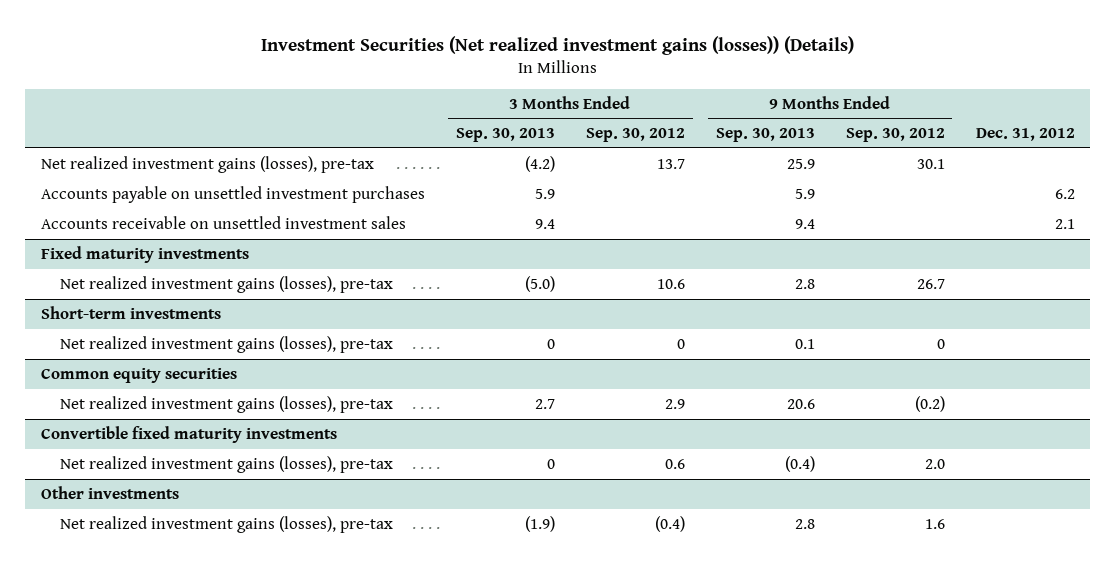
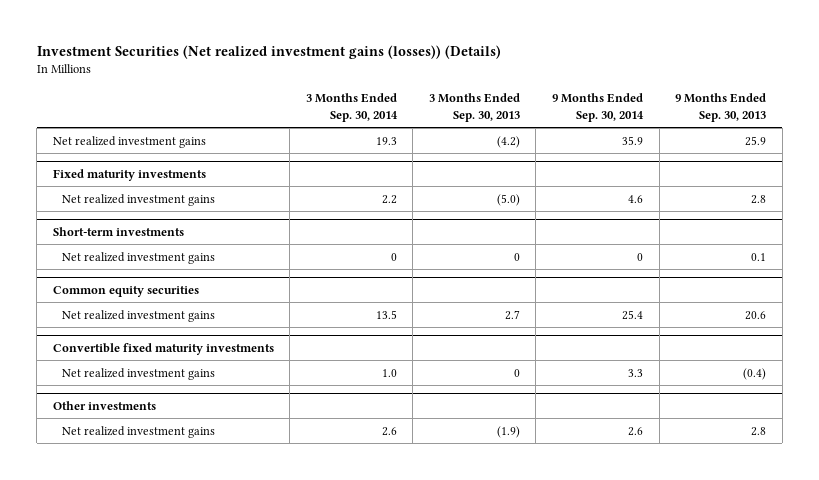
[585,128,685,143] Sep. 30, 2012 -> none
[845,128,945,143] Sep. 30, 2012 -> none
[975,128,1075,142] Dec. 31, 2012 -> none
none -> [305,93,398,122] 3 Months Ended Sep. 30, 2014
none -> [552,93,645,122] 9 Months Ended Sep. 30, 2014
[40,185,425,203] Accounts payable on unsettled investment purchases -> none
[40,215,406,229] Accounts receivable on unsettled investment sales -> none
[40,155,374,173] Net realized investment gains (losses), pre-tax -> [52,135,206,148] Net realized investment gains
[59,275,393,293] Net realized investment gains (losses), pre-tax -> [62,193,216,206] Net realized investment gains
[59,335,393,353] Net realized investment gains (losses), pre-tax -> [62,251,216,264] Net realized investment gains
[59,395,393,413] Net realized investment gains (losses), pre-tax -> [62,309,216,322] Net realized investment gains
[59,455,393,473] Net realized investment gains (losses), pre-tax -> [62,367,216,380] Net realized investment gains
[59,515,393,533] Net realized investment gains (losses), pre-tax -> [62,425,216,438] Net realized investment gains

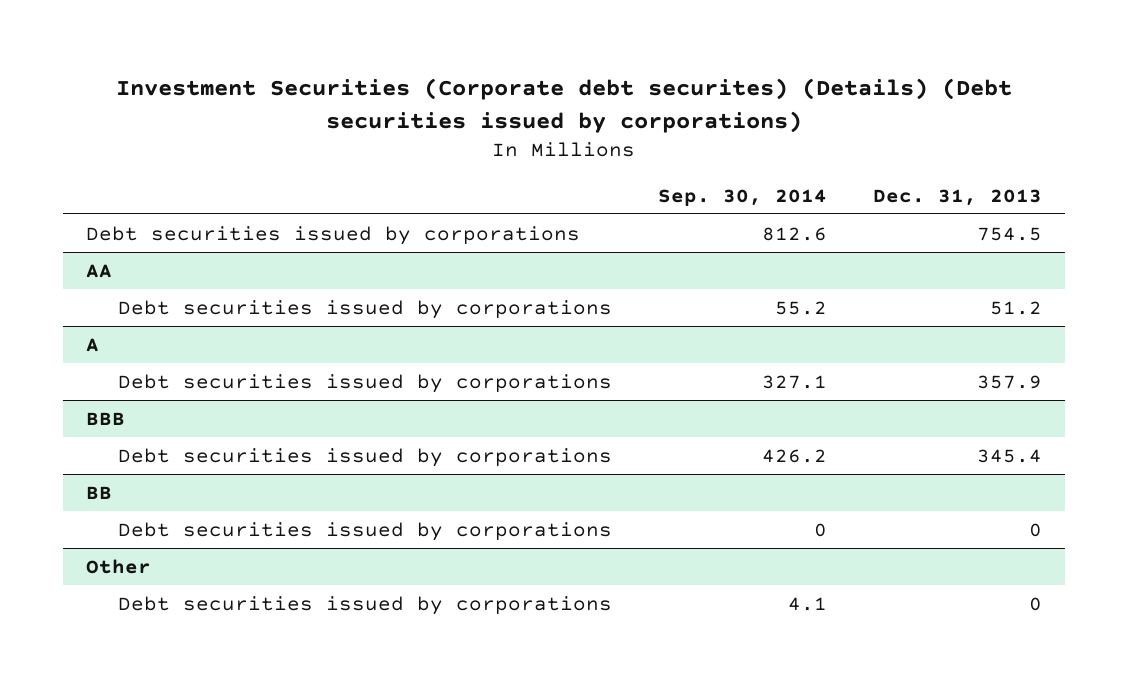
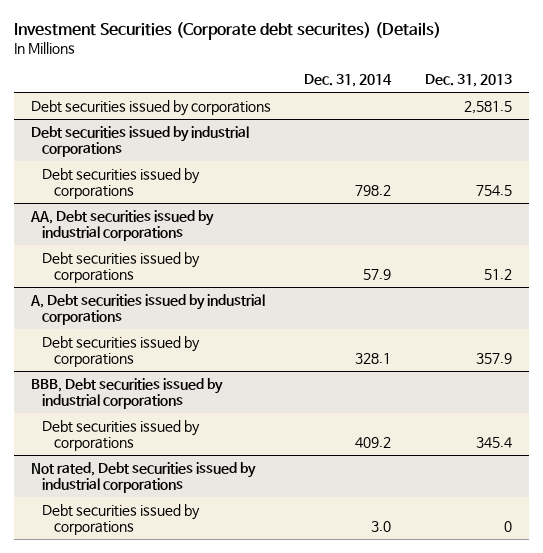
[116,78,1013,133] Investment Securities (Corporate debt securites) (Details) (Debt securities issued by corporations) -> [14,21,442,40] Investment Securities (Corporate debt securites) (Details)
[658,188,828,206] Sep. 30, 2014 -> none
none -> [304,74,393,88] Dec. 31, 2014
none -> [30,99,271,116] Debt securities issued by corporations
none -> [30,125,249,157] Debt securities issued by industrial corporations
[86,263,113,278] AA -> none
none -> [29,209,214,241] AA, Debt securities issued by industrial corporations
[86,337,100,352] A -> none
none -> [29,293,265,325] A, Debt securities issued by industrial corporations
[86,411,126,425] BBB -> none
none -> [30,377,223,409] BBB, Debt securities issued by industrial corporations
[86,485,113,499] BB -> none
[118,521,613,541] Debt securities issued by corporations -> none
[86,558,152,574] Other -> none
none -> [30,461,256,493] Not rated, Debt securities issued by industrial corporations

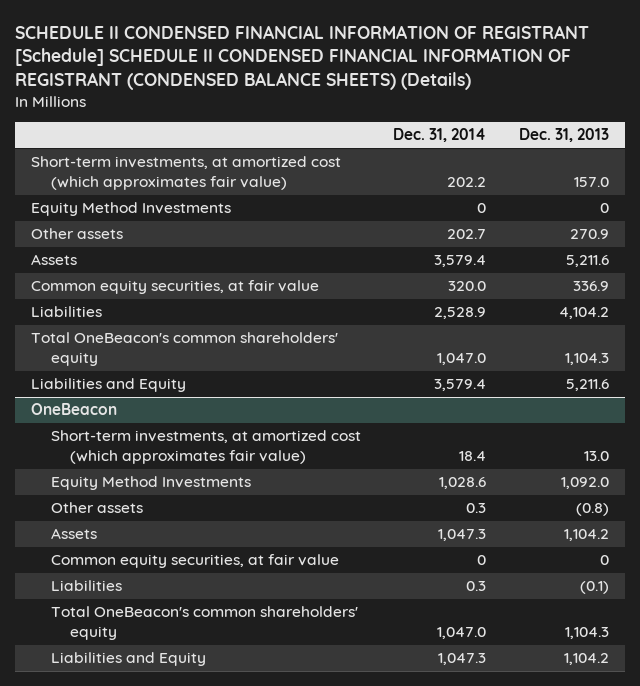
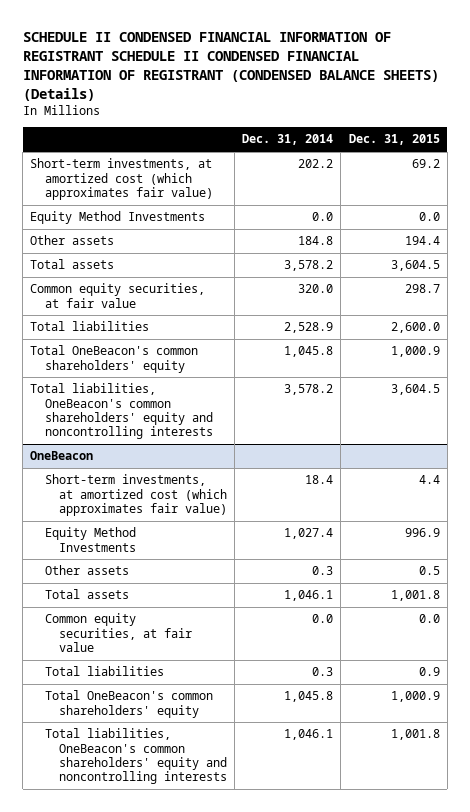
[14,24,589,90] SCHEDULE II CONDENSED FINANCIAL INFORMATION OF REGISTRANT [Schedule] SCHEDULE II CONDENSED FINANCIAL INFORMATION OF REGISTRANT (CONDENSED BALANCE SHEETS) (Details) -> [22,31,439,101] SCHEDULE II CONDENSED FINANCIAL INFORMATION OF REGISTRANT SCHEDULE II CONDENSED FINANCIAL INFORMATION OF REGISTRANT (CONDENSED BALANCE SHEETS) (Details)
[518,128,609,143] Dec. 31, 2013 -> none
none -> [348,134,440,146] Dec. 31, 2015
[477,203,487,214] 0 -> [312,212,334,222] 0.0
[447,229,487,240] 202.7 -> [298,236,334,246] 184.8
[31,254,78,266] Assets -> [30,259,115,270] Total assets
[434,255,487,268] 3,579.4 -> [284,260,334,272] 3,578.2
[31,306,103,318] Liabilities -> [30,321,150,332] Total liabilities
[437,352,487,365] 1,047.0 -> [284,346,334,358] 1,045.8
[31,378,187,393] Liabilities and Equity -> [30,383,213,440] Total liabilities, OneBeacon's common shareholders' equity and noncontrolling interests
[434,379,487,392] 3,579.4 -> [284,384,334,396] 3,578.2
[439,477,487,490] 1,028.6 -> [284,528,334,540] 1,027.4
[50,528,97,540] Assets -> [44,589,129,600] Total assets
[438,529,487,542] 1,047.3 -> [284,590,334,602] 1,046.1
[477,555,487,566] 0 -> [312,614,334,624] 0.0
[50,580,122,592] Liabilities -> [44,666,164,677] Total liabilities
[437,626,487,639] 1,047.0 -> [284,691,334,703] 1,045.8
[50,652,206,667] Liabilities and Equity -> [44,728,228,785] Total liabilities, OneBeacon's common shareholders' equity and noncontrolling interests
[438,653,487,666] 1,047.3 -> [284,729,334,741] 1,046.1

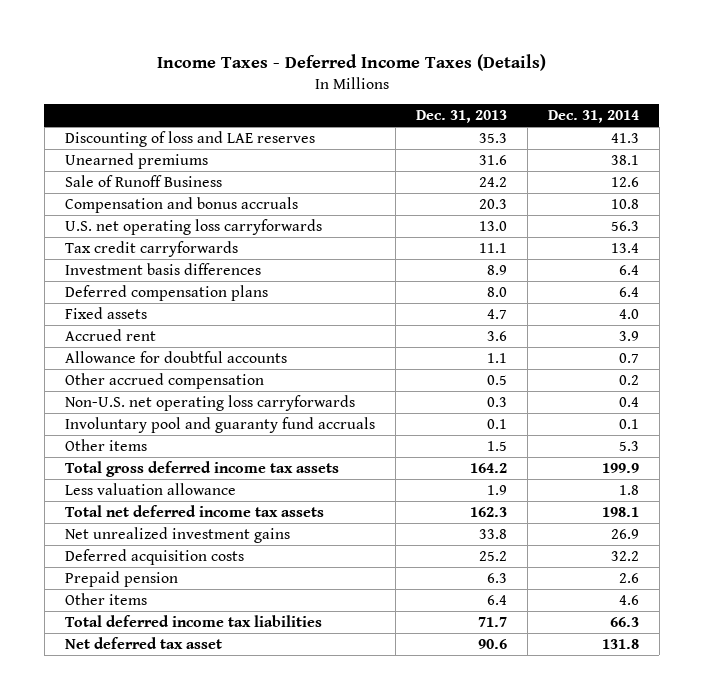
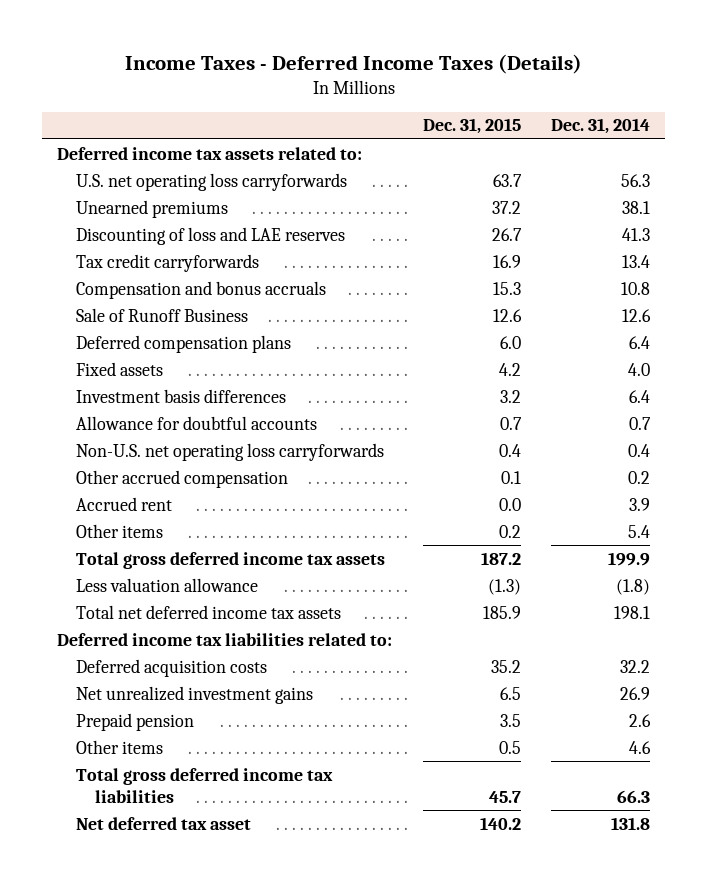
[415,110,507,124] Dec. 31, 2013 -> none
none -> [422,118,521,135] Dec. 31, 2015
none -> [57,146,363,160] Deferred income tax assets related to:
[64,152,208,169] Unearned premiums -> [76,199,229,218] Unearned premiums
[64,130,315,147] Discounting of loss and LAE reserves -> [76,226,346,245] Discounting of loss and LAE reserves
[64,196,298,213] Compensation and bonus accruals -> [76,280,327,299] Compensation and bonus accruals
[64,174,222,187] Sale of Runoff Business -> [76,307,249,322] Sale of Runoff Business
[64,262,261,275] Investment basis differences -> [76,388,287,403] Investment basis differences
[64,416,375,433] Involuntary pool and guaranty fund accruals -> none
[64,372,264,389] Other accrued compensation -> [76,469,289,488] Other accrued compensation
[64,328,156,341] Accrued rent -> [76,496,173,511] Accrued rent
[618,440,639,451] 5.3 -> [628,524,651,538] 5.4
[618,484,639,495] 1.8 -> [616,578,651,595] (1.8)
none -> [57,632,393,646] Deferred income tax liabilities related to:
[64,526,290,543] Net unrealized investment gains -> [76,685,314,704] Net unrealized investment gains
[64,614,322,627] Total deferred income tax liabilities -> [76,767,334,803] Total gross deferred income tax liabilities

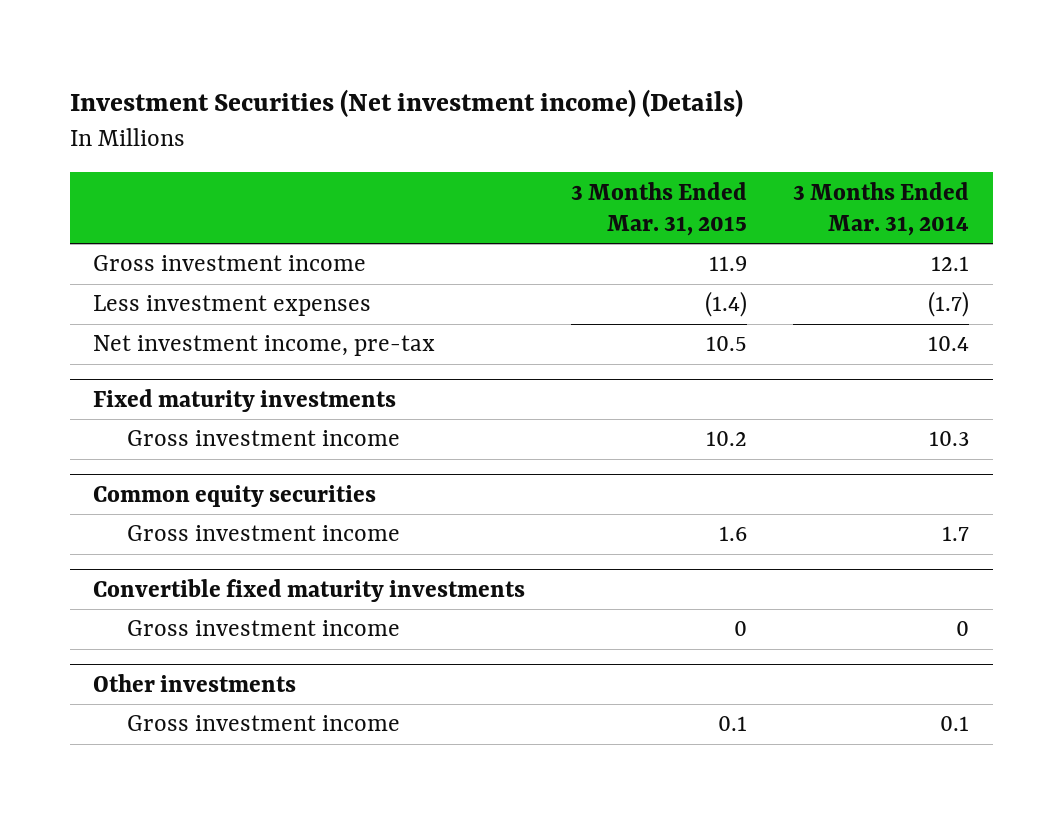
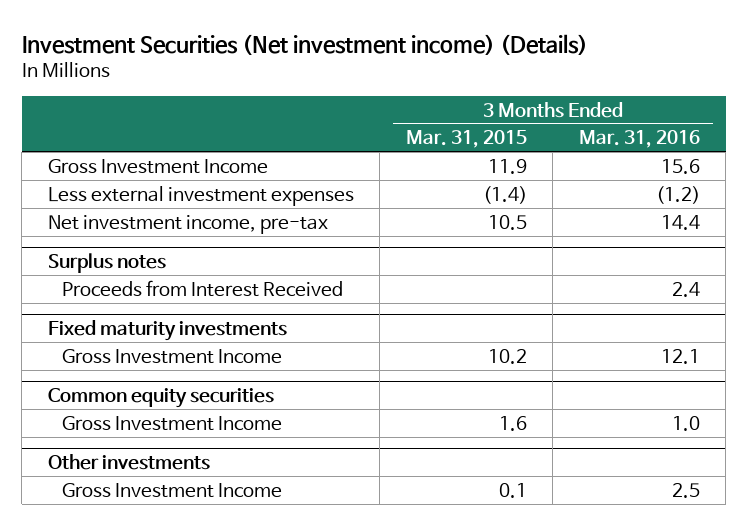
[793,181,970,236] 3 Months Ended Mar. 31, 2014 -> none
none -> [578,130,700,149] Mar. 31, 2016
[92,255,366,272] Gross investment income -> [47,158,268,174] Gross Investment Income
[92,295,371,317] Less investment expenses -> [47,185,354,206] Less external investment expenses
none -> [47,252,166,273] Surplus notes
none -> [61,279,343,297] Proceeds from Interest Received
[127,430,401,447] Gross investment income -> [61,348,282,364] Gross Investment Income
[92,578,525,602] Convertible fixed maturity investments -> none
[127,620,401,637] Gross investment income -> none
[127,525,401,542] Gross investment income -> [61,415,282,431] Gross Investment Income
[127,715,401,732] Gross investment income -> [61,482,282,498] Gross Investment Income

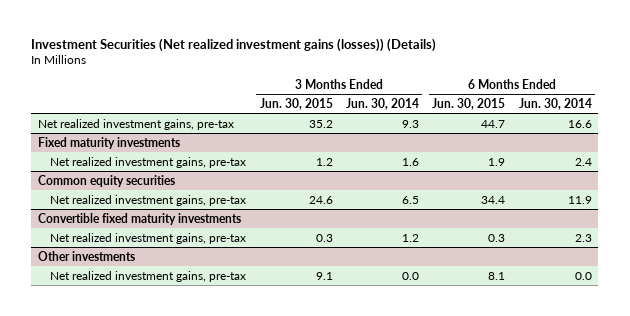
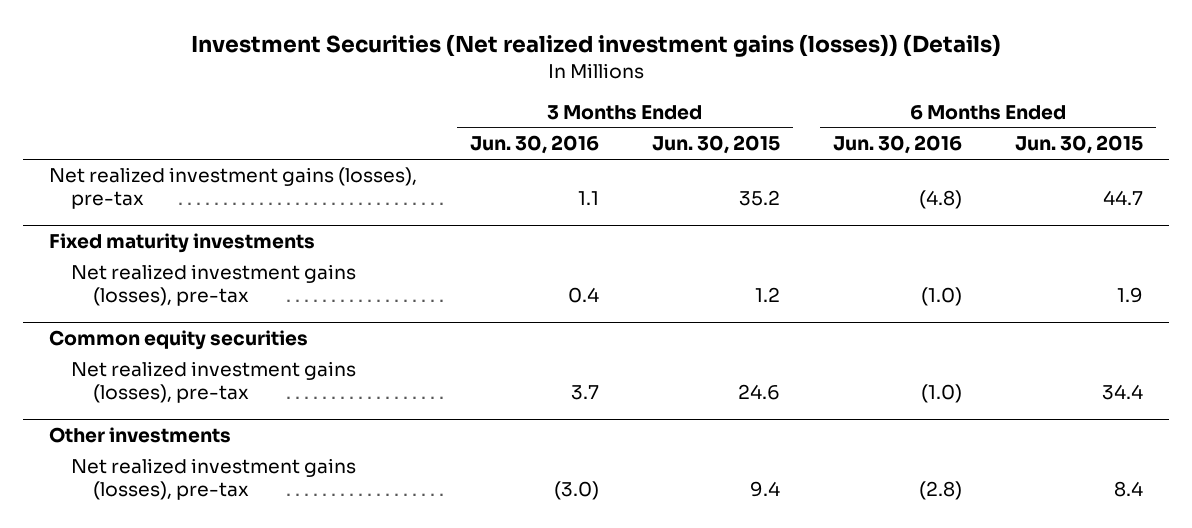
[346,97,420,110] Jun. 30, 2014 -> none
[518,97,592,110] Jun. 30, 2014 -> none
none -> [470,135,600,155] Jun. 30, 2016
none -> [833,135,963,155] Jun. 30, 2016
[37,118,234,130] Net realized investment gains, pre-tax -> [49,167,418,210] Net realized investment gains (losses), pre-tax
[50,156,247,168] Net realized investment gains, pre-tax -> [70,264,356,307] Net realized investment gains (losses), pre-tax
[37,212,241,225] Convertible fixed maturity investments -> none
[50,232,247,244] Net realized investment gains, pre-tax -> none
[50,194,247,206] Net realized investment gains, pre-tax -> [70,361,356,404] Net realized investment gains (losses), pre-tax
[50,270,247,282] Net realized investment gains, pre-tax -> [70,458,356,501] Net realized investment gains (losses), pre-tax
[315,271,333,280] 9.1 -> [750,481,781,498] 9.4
[488,271,506,280] 8.1 -> [1114,481,1144,498] 8.4

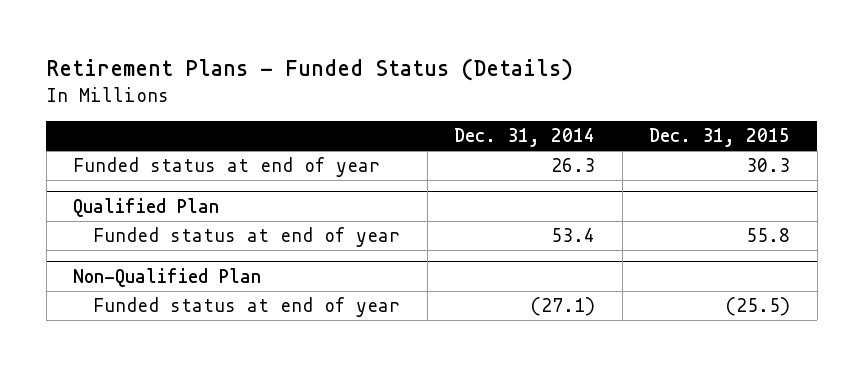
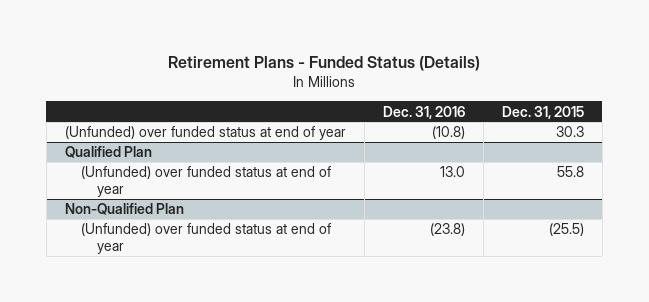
[454,128,596,148] Dec. 31, 2014 -> none
none -> [382,105,465,119] Dec. 31, 2016
[73,157,381,178] Funded status at end of year -> [64,126,346,141] (Unfunded) over funded status at end of year
[93,227,401,248] Funded status at end of year -> [81,166,332,197] (Unfunded) over funded status at end of year
[93,297,401,318] Funded status at end of year -> [81,223,332,254] (Unfunded) over funded status at end of year

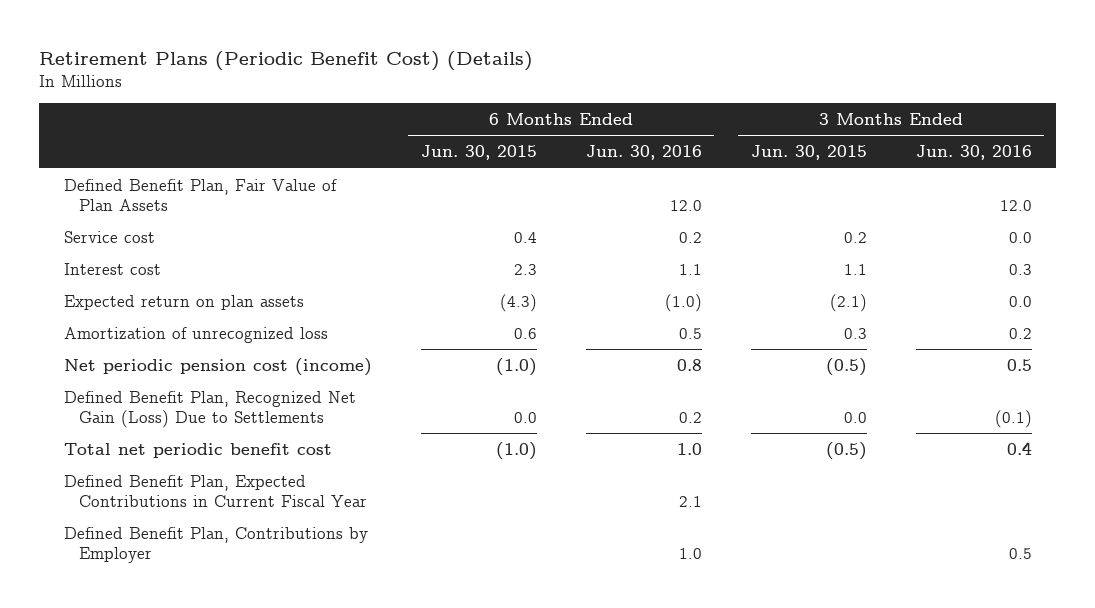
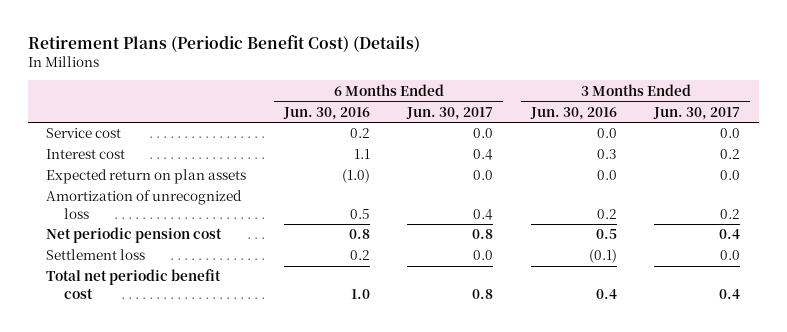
[420,145,537,161] Jun. 30, 2015 -> none
[750,145,867,161] Jun. 30, 2015 -> none
none -> [406,106,494,120] Jun. 30, 2017
none -> [653,106,741,120] Jun. 30, 2017
[63,178,337,211] Defined Benefit Plan, Fair Value of Plan Assets -> none
[63,357,372,376] Net periodic pension cost (income) -> [46,227,223,244] Net periodic pension cost
[63,390,356,428] Defined Benefit Plan, Recognized Net Gain (Loss) Due to Settlements -> [46,249,146,261] Settlement loss
[63,474,368,507] Defined Benefit Plan, Expected Contributions in Current Fiscal Year -> none
[63,526,368,563] Defined Benefit Plan, Contributions by Employer -> none

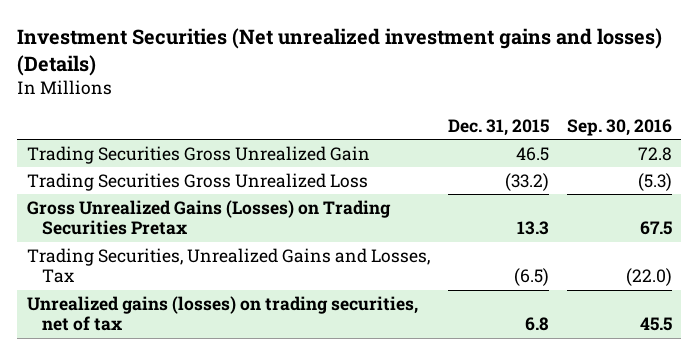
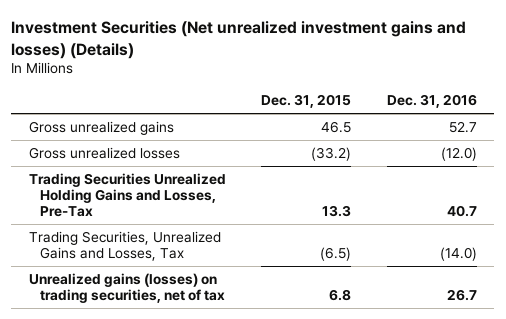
[567,118,673,136] Sep. 30, 2016 -> none
none -> [386,94,477,109] Dec. 31, 2016
[26,145,370,164] Trading Securities Gross Unrealized Gain -> [29,121,175,136] Gross unrealized gains
[26,172,368,191] Trading Securities Gross Unrealized Loss -> [29,147,181,160] Gross unrealized losses
[26,199,391,236] Gross Unrealized Gains (Losses) on Trading Securities Pretax -> [29,173,227,218] Trading Securities Unrealized Holding Gains and Losses, Pre-Tax

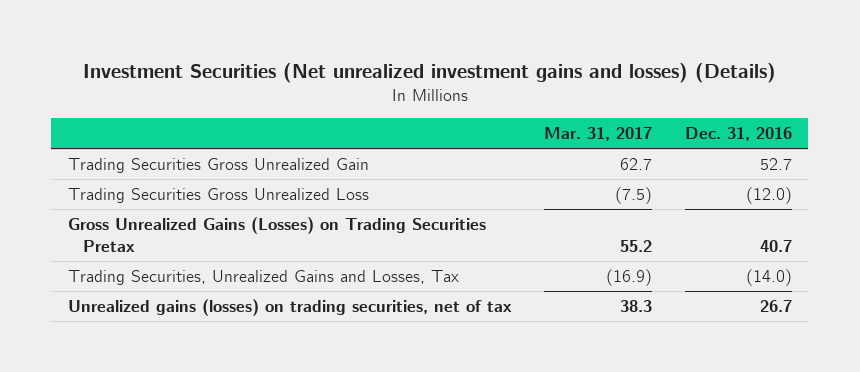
[261,94,352,109] Dec. 31, 2015 -> none
none -> [544,127,653,142] Mar. 31, 2017
[29,173,227,218] Trading Securities Unrealized Holding Gains and Losses, Pre-Tax -> none
[29,121,175,136] Gross unrealized gains -> [67,157,369,173] Trading Securities Gross Unrealized Gain
[29,147,181,160] Gross unrealized losses -> [67,187,369,203] Trading Securities Gross Unrealized Loss
none -> [67,216,486,252] Gross Unrealized Gains (Losses) on Trading Securities Pretax

